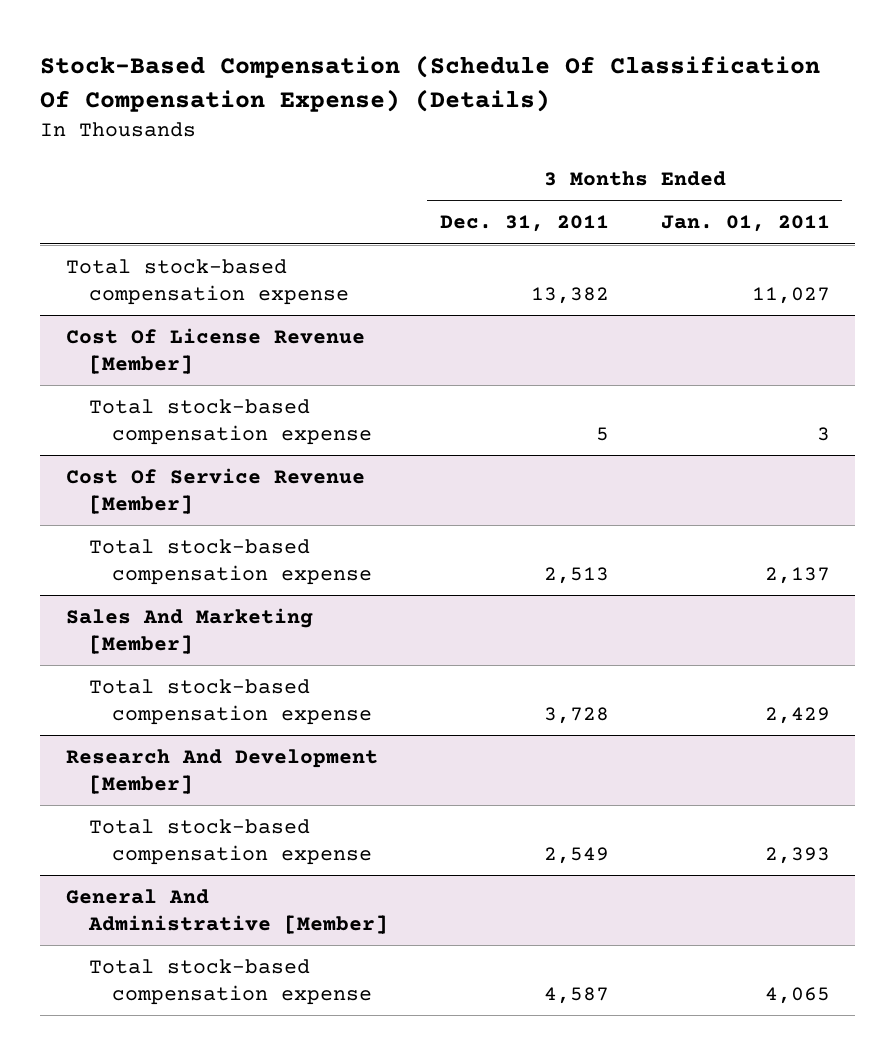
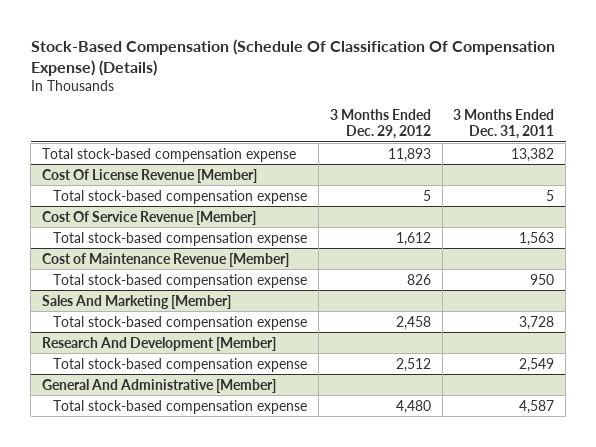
[660,215,830,233] Jan. 01, 2011 -> none
none -> [329,109,431,140] 3 Months Ended Dec. 29, 2012
[543,566,609,584] 2,513 -> [519,231,555,246] 1,563
none -> [42,252,290,267] Cost of Maintenance Revenue [Member]
none -> [53,273,308,288] Total stock-based compensation expense

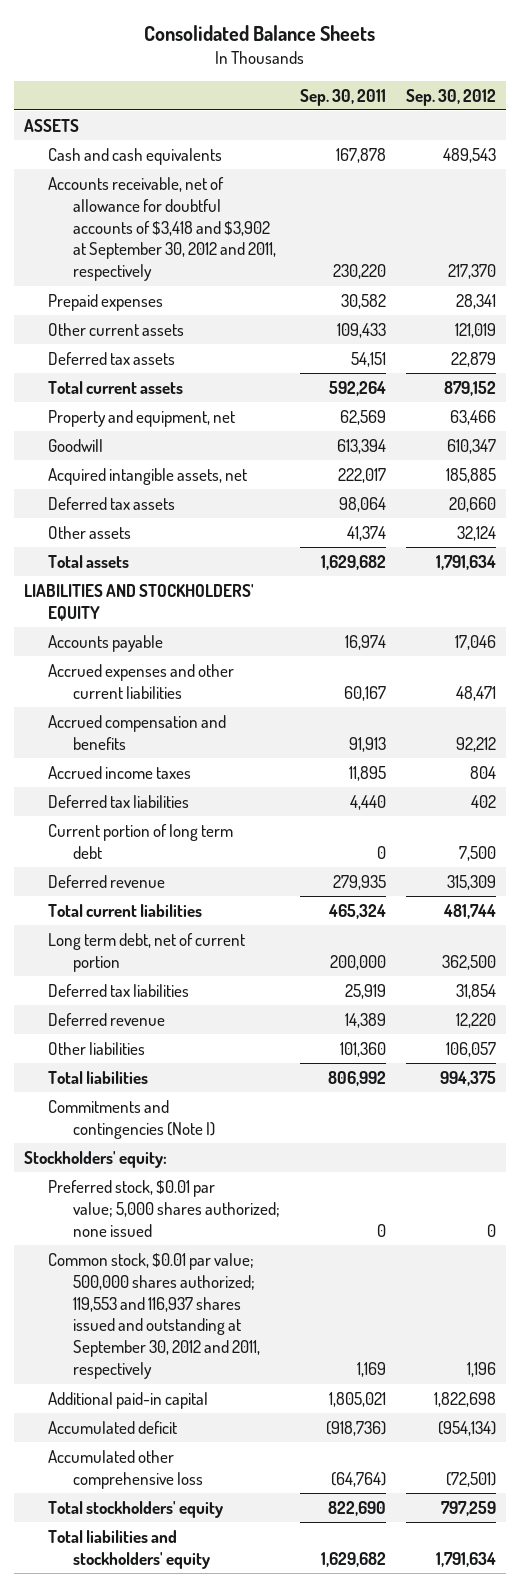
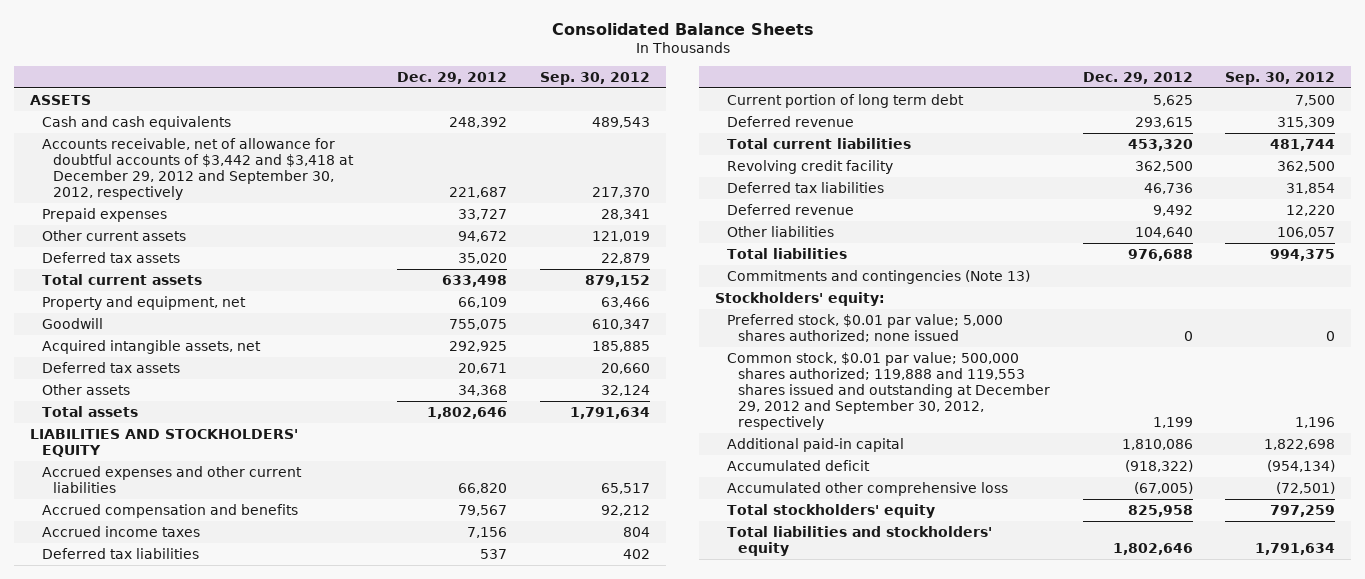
[300,88,387,106] Sep. 30, 2011 -> none
none -> [397,71,508,84] Dec. 29, 2012
[48,176,276,282] Accounts receivable, net of allowance for doubtful accounts of $3,418 and $3,902 at September 30, 2012 and 2011, respectively -> [41,137,355,201] Accounts receivable, net of allowance for doubtful accounts of $3,442 and $3,418 at December 29, 2012 and September 30, 2012, respectively
[48,634,164,652] Accounts payable -> none
[456,685,497,701] 48,471 -> [600,482,650,494] 65,517
[48,932,246,972] Long term debt, net of current portion -> [726,159,893,174] Revolving credit facility
[48,1099,215,1139] Commitments and contingencies (Note I) -> [726,269,1030,284] Commitments and contingencies (Note 13)
[48,1252,260,1380] Common stock, $0.01 par value; 500,000 shares authorized; 119,553 and 116,937 shares issued and outstanding at September 30, 2012 and 2011, respectively -> [726,351,1051,431] Common stock, $0.01 par value; 500,000 shares authorized; 119,888 and 119,553 shares issued and outstanding at December 29, 2012 and September 30, 2012, respectively

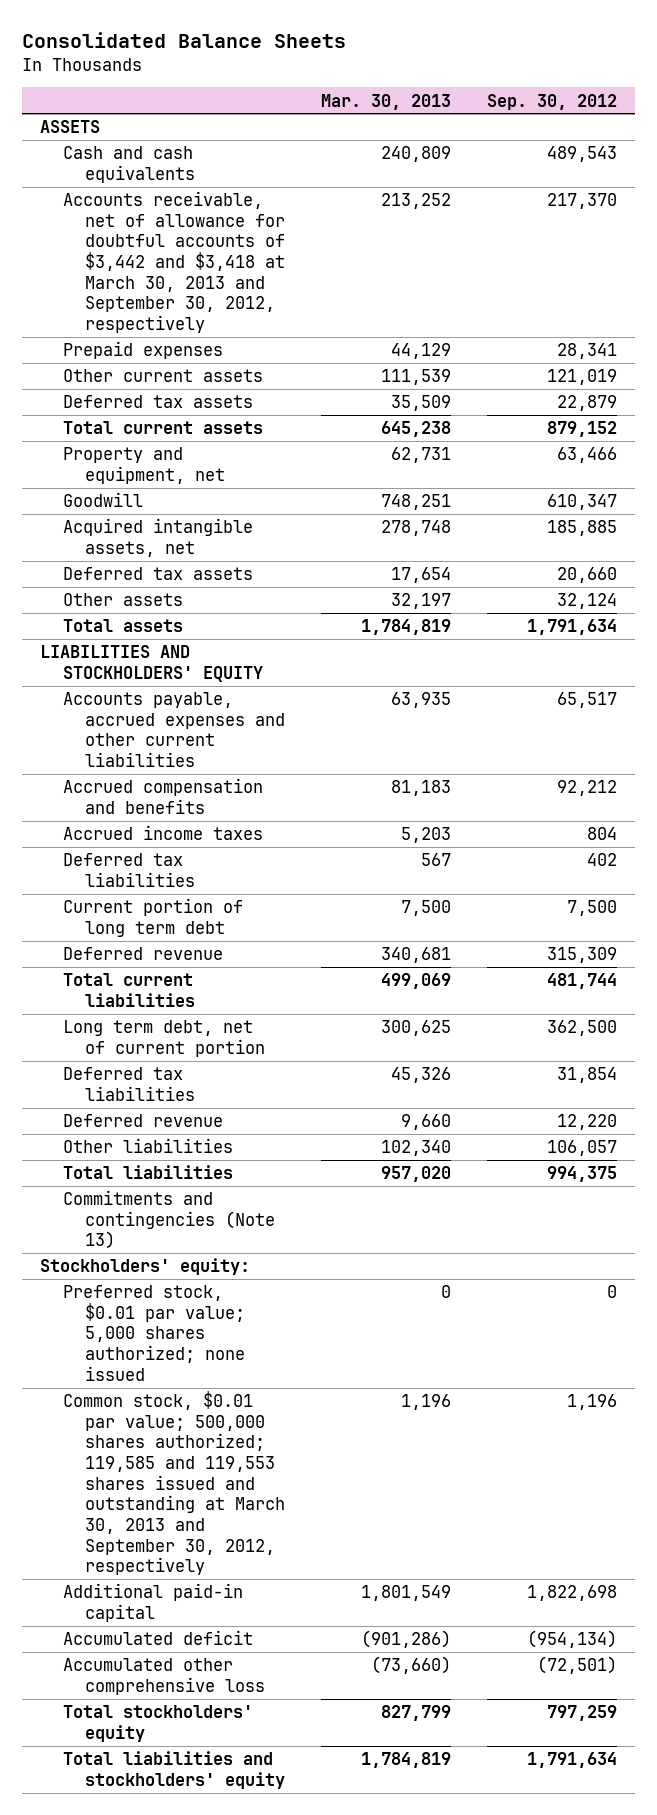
[397,71,508,84] Dec. 29, 2012 -> none
none -> [321,93,452,110] Mar. 30, 2013
[41,137,355,201] Accounts receivable, net of allowance for doubtful accounts of $3,442 and $3,418 at December 29, 2012 and September 30, 2012, respectively -> [62,191,286,334] Accounts receivable, net of allowance for doubtful accounts of $3,442 and $3,418 at March 30, 2013 and September 30, 2012, respectively
[41,465,302,493] Accrued expenses and other current liabilities -> [62,692,286,768] Accounts payable, accrued expenses and other current liabilities
[726,159,893,174] Revolving credit facility -> [62,1020,266,1057] Long term debt, net of current portion
[726,351,1051,431] Common stock, $0.01 par value; 500,000 shares authorized; 119,888 and 119,553 shares issued and outstanding at December 29, 2012 and September 30, 2012, respectively -> [62,1391,286,1576] Common stock, $0.01 par value; 500,000 shares authorized; 119,585 and 119,553 shares issued and outstanding at March 30, 2013 and September 30, 2012, respectively

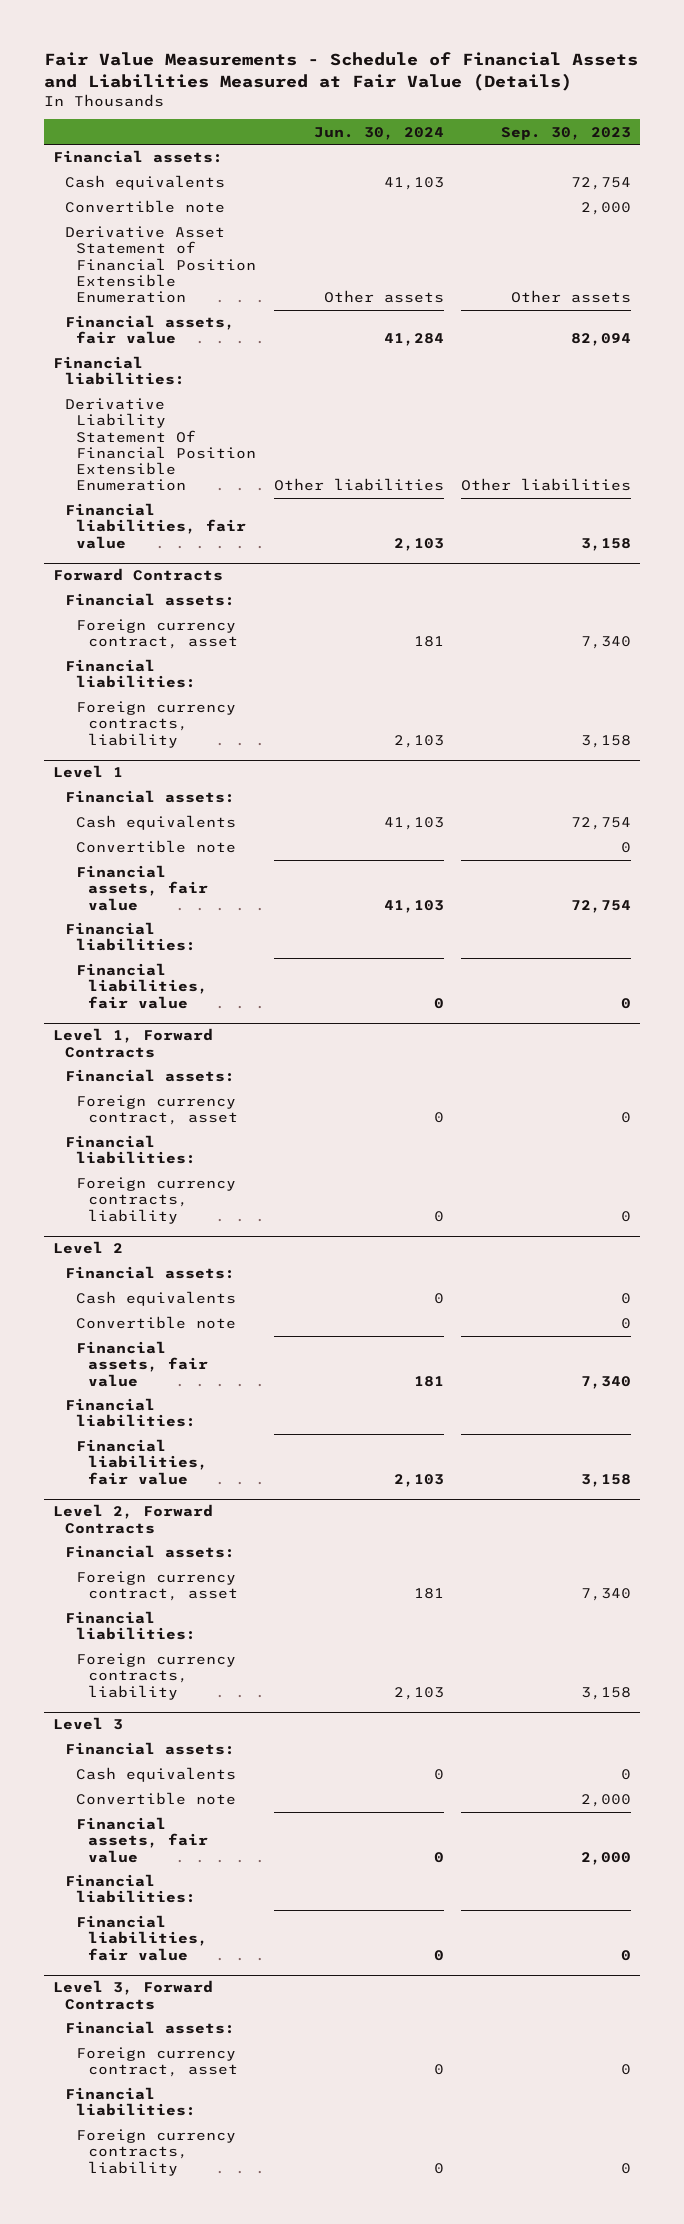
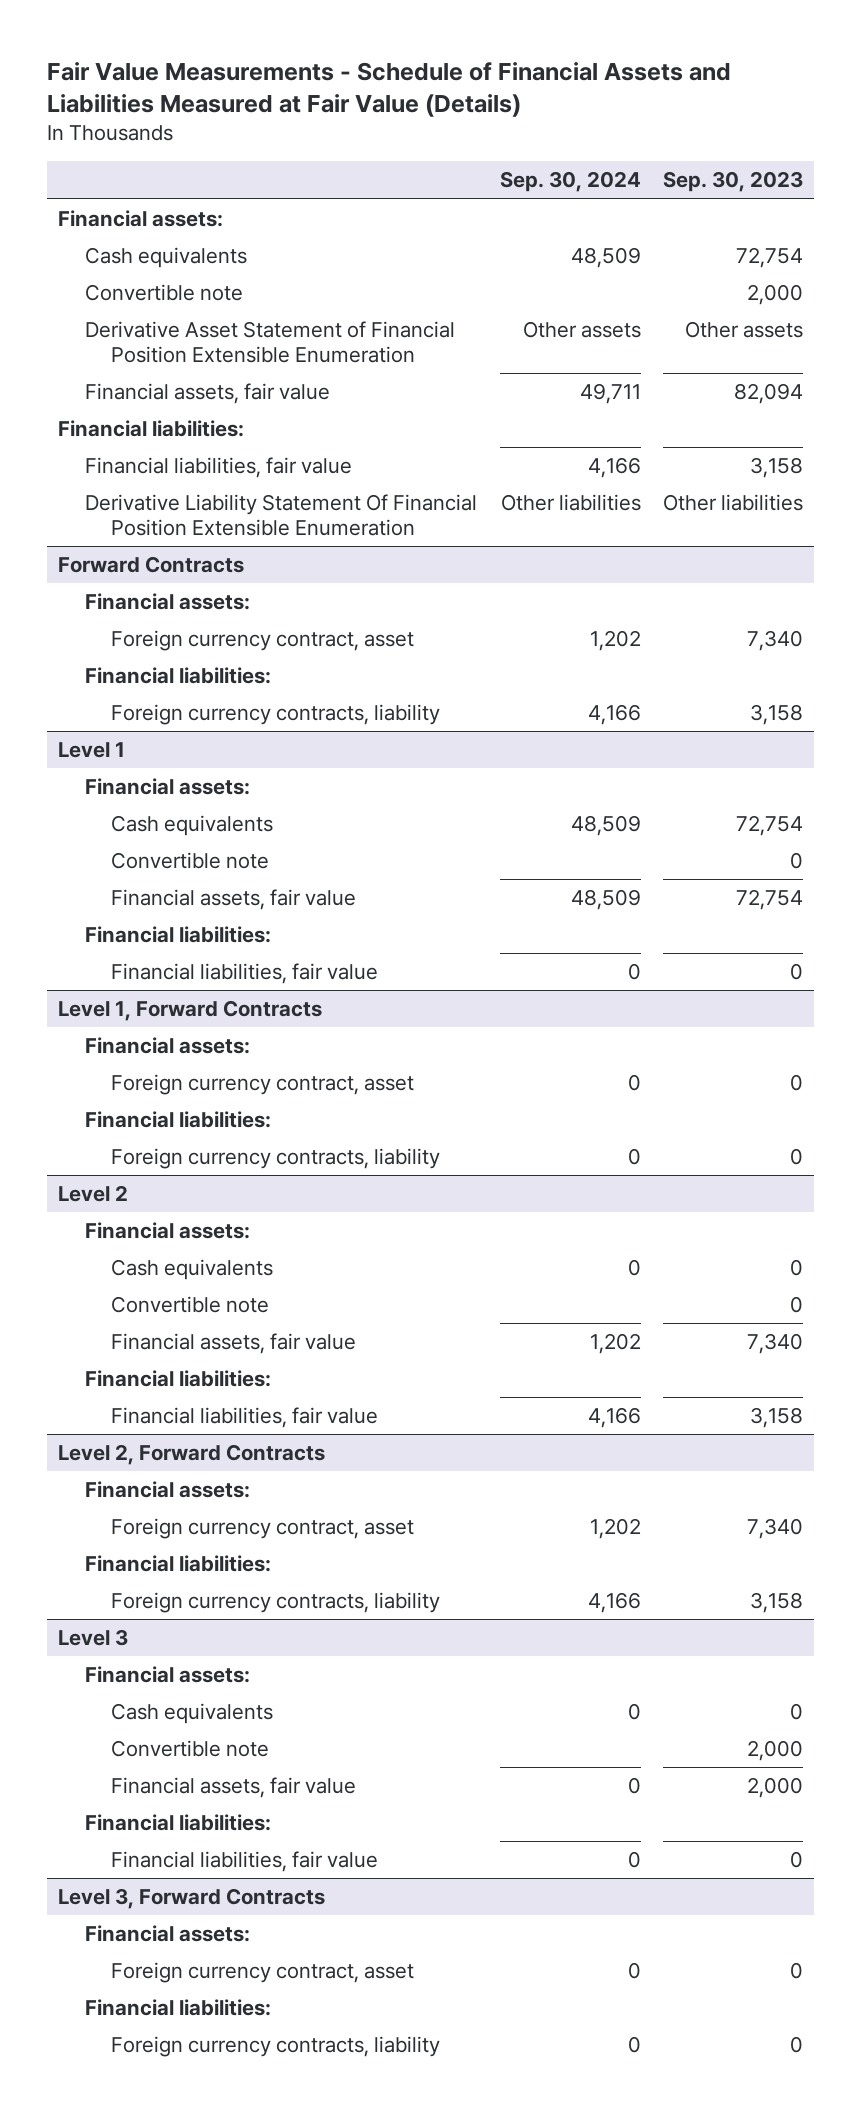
[313,126,444,140] Jun. 30, 2024 -> none
none -> [499,171,641,193] Sep. 30, 2024
[64,398,257,492] Derivative Liability Statement Of Financial Position Extensible Enumeration -> [84,494,477,536] Derivative Liability Statement Of Financial Position Extensible Enumeration

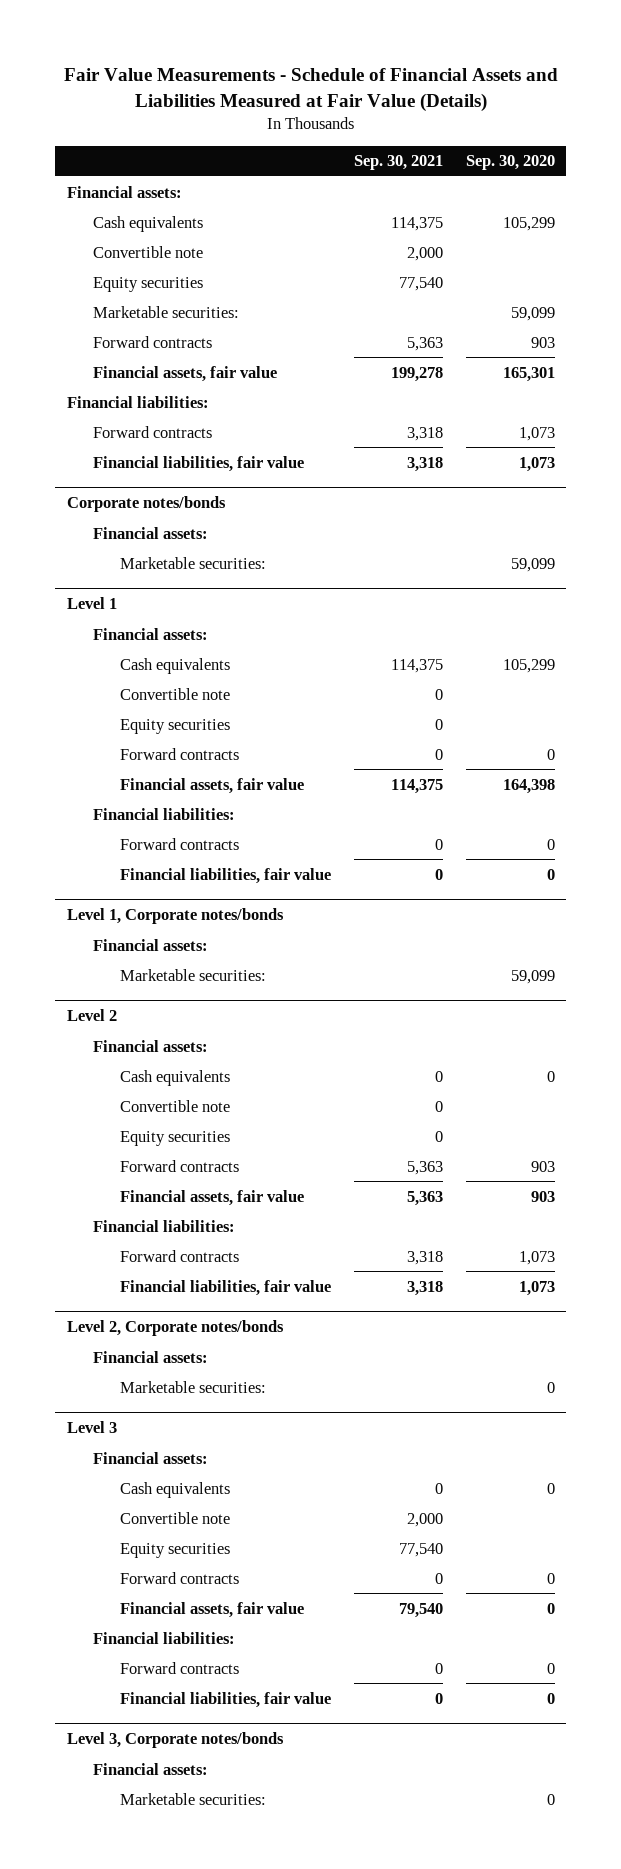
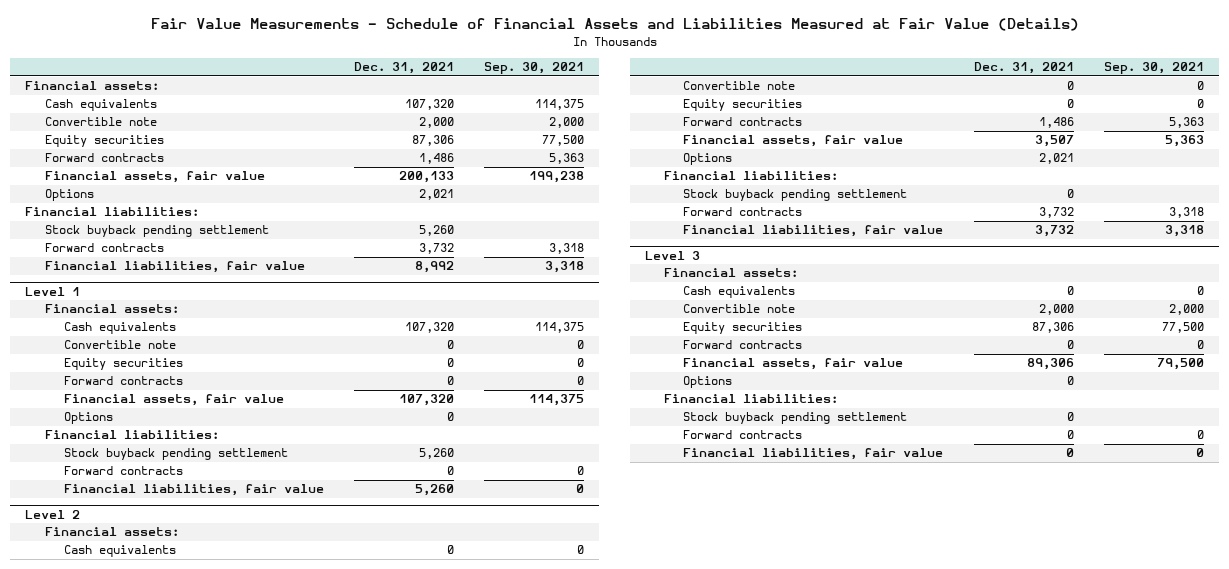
[465,155,555,171] Sep. 30, 2020 -> none
none -> [354,62,455,75] Dec. 31, 2021
[93,305,240,318] Marketable securities: -> none
[398,276,443,291] 77,540 -> [542,135,585,147] 77,500
[390,366,443,382] 199,278 -> [529,171,585,184] 199,238
none -> [44,189,94,202] Options
none -> [44,225,269,238] Stock buyback pending settlement
[66,496,226,513] Corporate notes/bonds -> none
[93,526,209,539] Financial assets: -> none
[119,556,266,569] Marketable securities: -> none
none -> [63,412,113,425] Options
none -> [63,448,288,461] Stock buyback pending settlement
[66,908,284,925] Level 1, Corporate notes/bonds -> none
[93,938,209,951] Financial assets: -> none
[119,968,266,981] Marketable securities: -> none
none -> [683,153,733,166] Options
none -> [683,189,908,202] Stock buyback pending settlement
[66,1320,284,1337] Level 2, Corporate notes/bonds -> none
[93,1350,209,1363] Financial assets: -> none
[119,1380,266,1393] Marketable securities: -> none
[398,1542,443,1557] 77,540 -> [1161,322,1204,334] 77,500
[398,1602,443,1618] 79,540 -> [1156,358,1204,371] 79,500
none -> [683,376,733,389] Options
none -> [683,412,908,425] Stock buyback pending settlement
[66,1732,284,1749] Level 3, Corporate notes/bonds -> none
[93,1762,209,1775] Financial assets: -> none
[119,1792,266,1805] Marketable securities: -> none

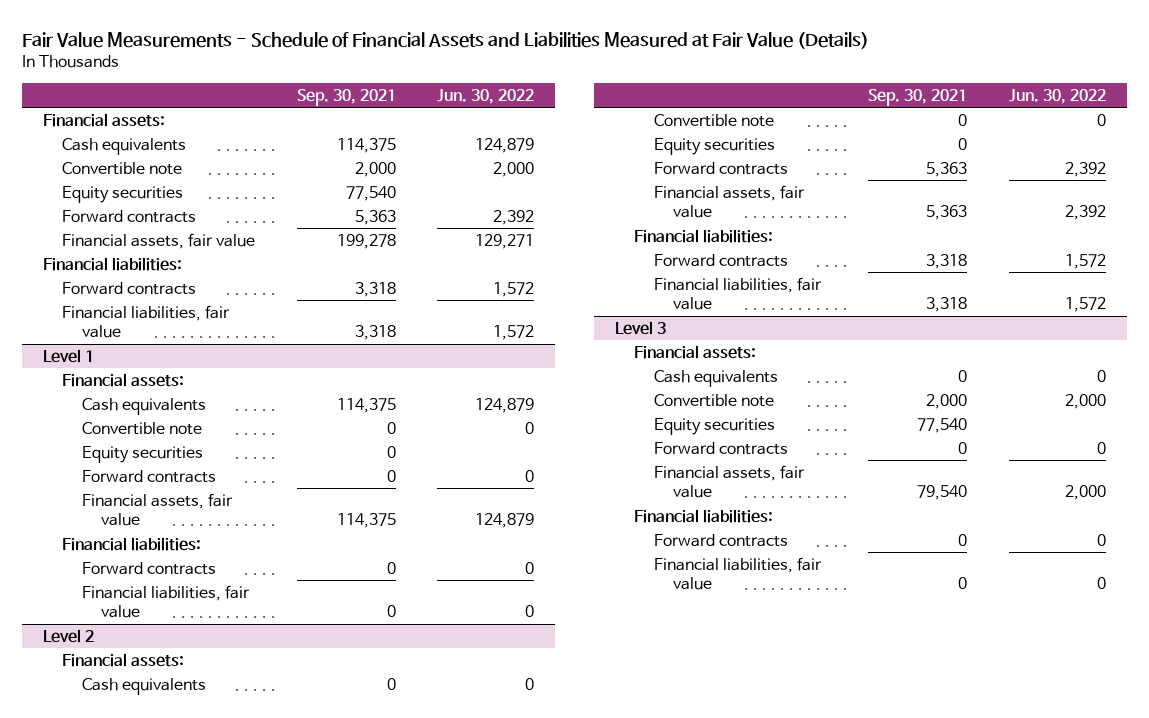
[354,62,455,75] Dec. 31, 2021 -> none
none -> [437,88,535,104] Jun. 30, 2022
[542,135,585,147] 77,500 -> [345,185,396,201] 77,540
[44,189,94,202] Options -> none
[529,171,585,184] 199,238 -> [336,233,396,249] 199,278
[44,225,269,238] Stock buyback pending settlement -> none
[63,412,113,425] Options -> none
[63,448,288,461] Stock buyback pending settlement -> none
[683,153,733,166] Options -> none
[683,189,908,202] Stock buyback pending settlement -> none
[1161,322,1204,334] 77,500 -> [917,417,968,433] 77,540
[683,376,733,389] Options -> none
[1156,358,1204,371] 79,500 -> [917,485,968,501] 79,540
[683,412,908,425] Stock buyback pending settlement -> none

